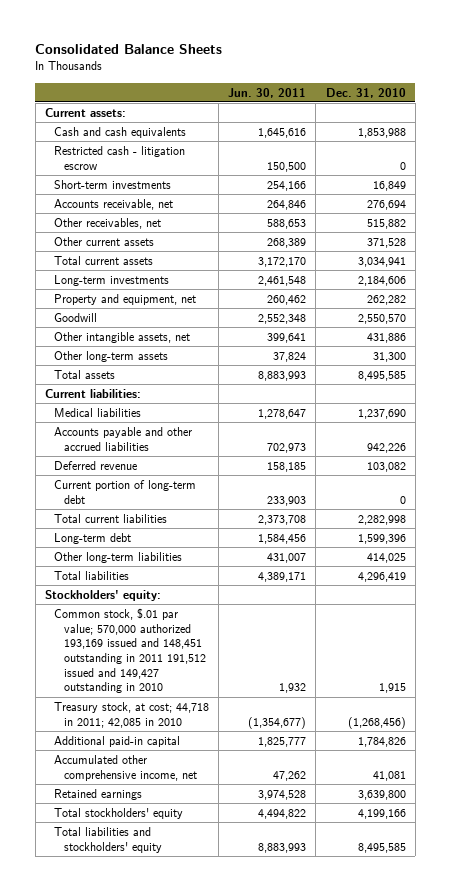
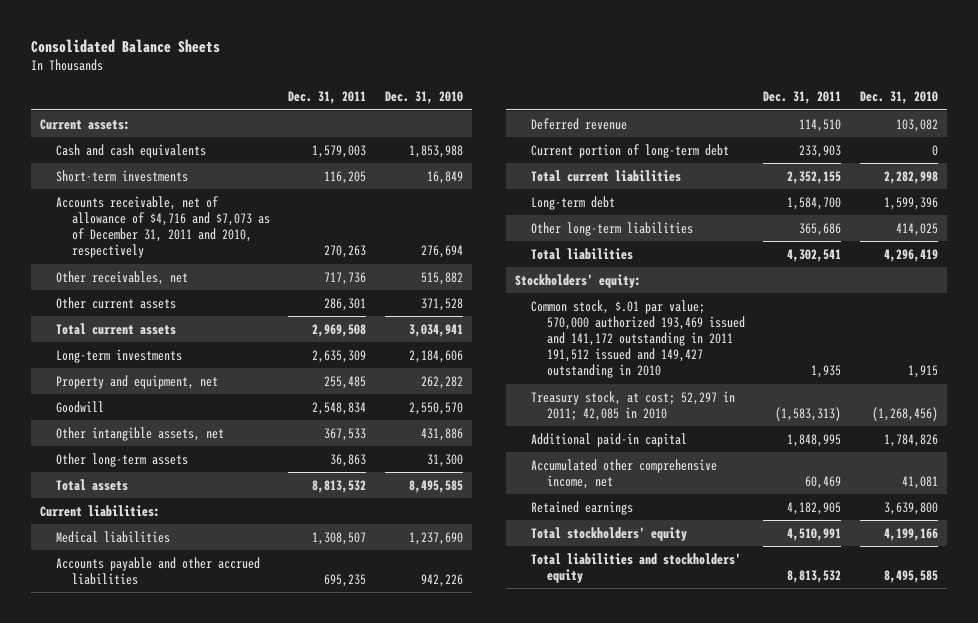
[228,87,307,98] Jun. 30, 2011 -> none
none -> [288,91,367,105] Dec. 31, 2011
[54,145,186,170] Restricted cash - litigation escrow -> none
[54,198,174,210] Accounts receivable, net -> [56,195,270,259] Accounts receivable, net of allowance of $4,716 and $7,073 as of December 31, 2011 and 2010, respectively
[54,607,207,694] Common stock, $.01 par value; 570,000 authorized 193,169 issued and 148,451 outstanding in 2011 191,512 issued and 149,427 outstanding in 2010 -> [530,299,745,379] Common stock, $.01 par value; 570,000 authorized 193,469 issued and 141,172 outstanding in 2011 191,512 issued and 149,427 outstanding in 2010
[54,701,210,728] Treasury stock, at cost; 44,718 in 2011; 42,085 in 2010 -> [530,390,735,421] Treasury stock, at cost; 52,297 in 2011; 42,085 in 2010

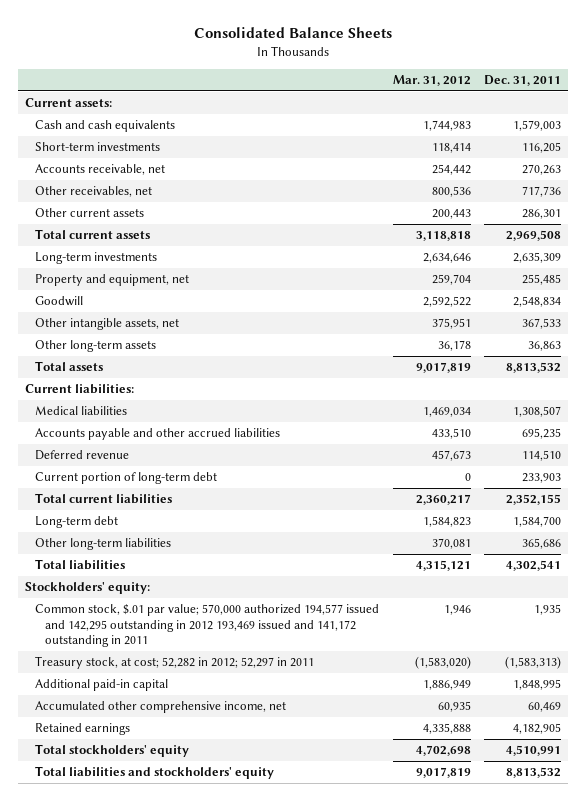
[384,91,463,105] Dec. 31, 2010 -> none
none -> [392,74,471,86] Mar. 31, 2012
[56,195,270,259] Accounts receivable, net of allowance of $4,716 and $7,073 as of December 31, 2011 and 2010, respectively -> [34,164,165,176] Accounts receivable, net
[530,299,745,379] Common stock, $.01 par value; 570,000 authorized 193,469 issued and 141,172 outstanding in 2011 191,512 issued and 149,427 outstanding in 2010 -> [34,604,379,648] Common stock, $.01 par value; 570,000 authorized 194,577 issued and 142,295 outstanding in 2012 193,469 issued and 141,172 outstanding in 2011
[530,390,735,421] Treasury stock, at cost; 52,297 in 2011; 42,085 in 2010 -> [34,656,314,670] Treasury stock, at cost; 52,282 in 2012; 52,297 in 2011

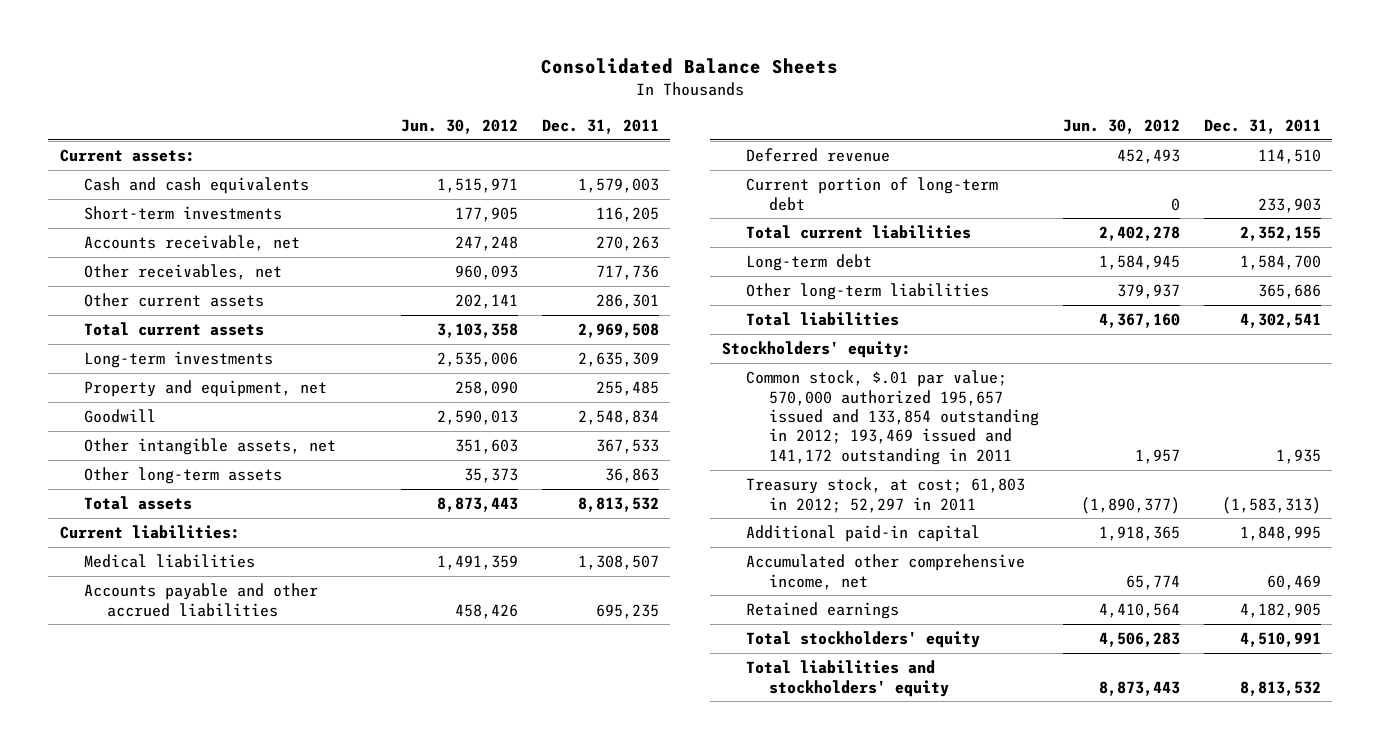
[392,74,471,86] Mar. 31, 2012 -> none
none -> [400,118,518,134] Jun. 30, 2012
[34,604,379,648] Common stock, $.01 par value; 570,000 authorized 194,577 issued and 142,295 outstanding in 2012 193,469 issued and 141,172 outstanding in 2011 -> [745,370,1040,465] Common stock, $.01 par value; 570,000 authorized 195,657 issued and 133,854 outstanding in 2012; 193,469 issued and 141,172 outstanding in 2011
[34,656,314,670] Treasury stock, at cost; 52,282 in 2012; 52,297 in 2011 -> [745,477,1025,513] Treasury stock, at cost; 61,803 in 2012; 52,297 in 2011

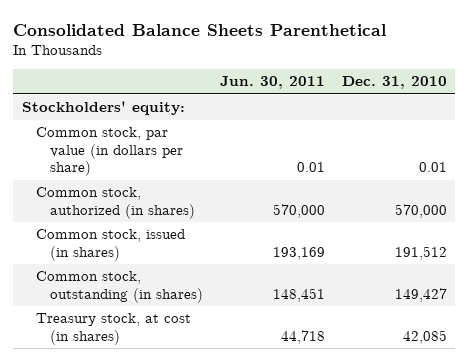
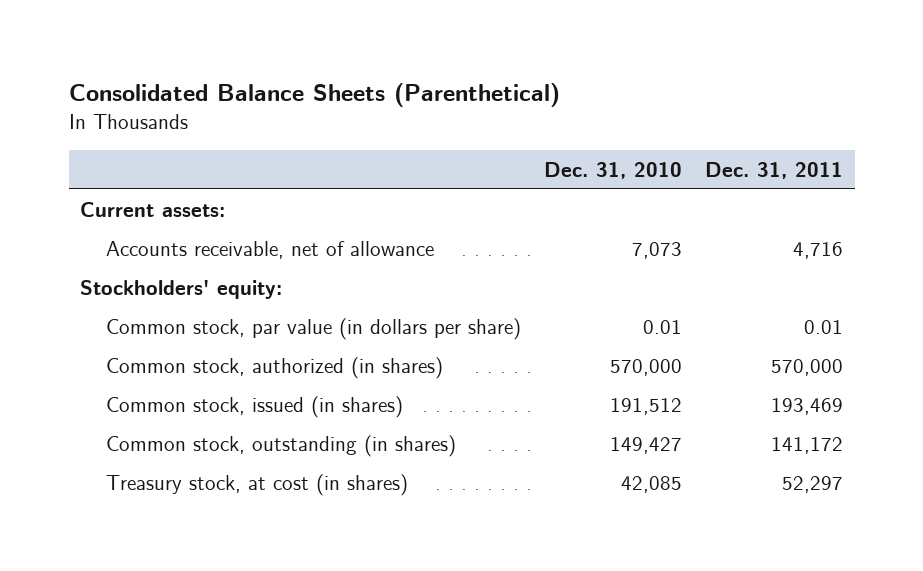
[13,23,387,36] Consolidated Balance Sheets Parenthetical -> [68,83,560,108] Consolidated Balance Sheets (Parenthetical)
[219,76,325,90] Jun. 30, 2011 -> none
none -> [705,161,844,179] Dec. 31, 2011
none -> [80,201,226,217] Current assets:
none -> [105,240,434,259] Accounts receivable, net of allowance

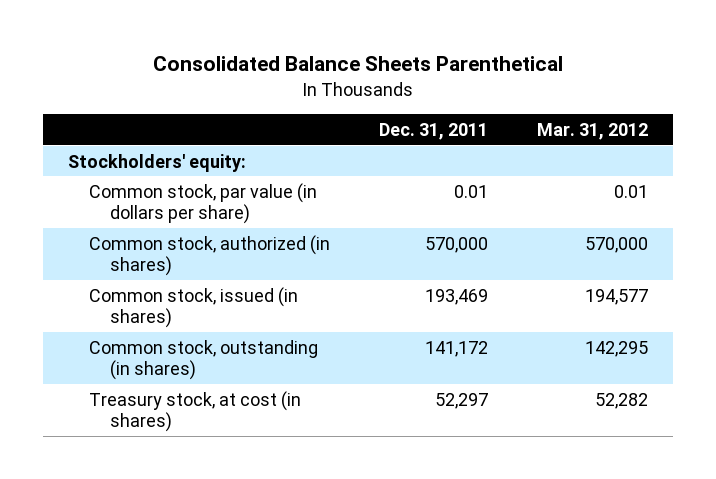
[68,83,560,108] Consolidated Balance Sheets (Parenthetical) -> [152,56,563,72] Consolidated Balance Sheets Parenthetical
[544,161,683,179] Dec. 31, 2010 -> none
none -> [537,123,649,141] Mar. 31, 2012
[80,201,226,217] Current assets: -> none
[105,240,434,259] Accounts receivable, net of allowance -> none

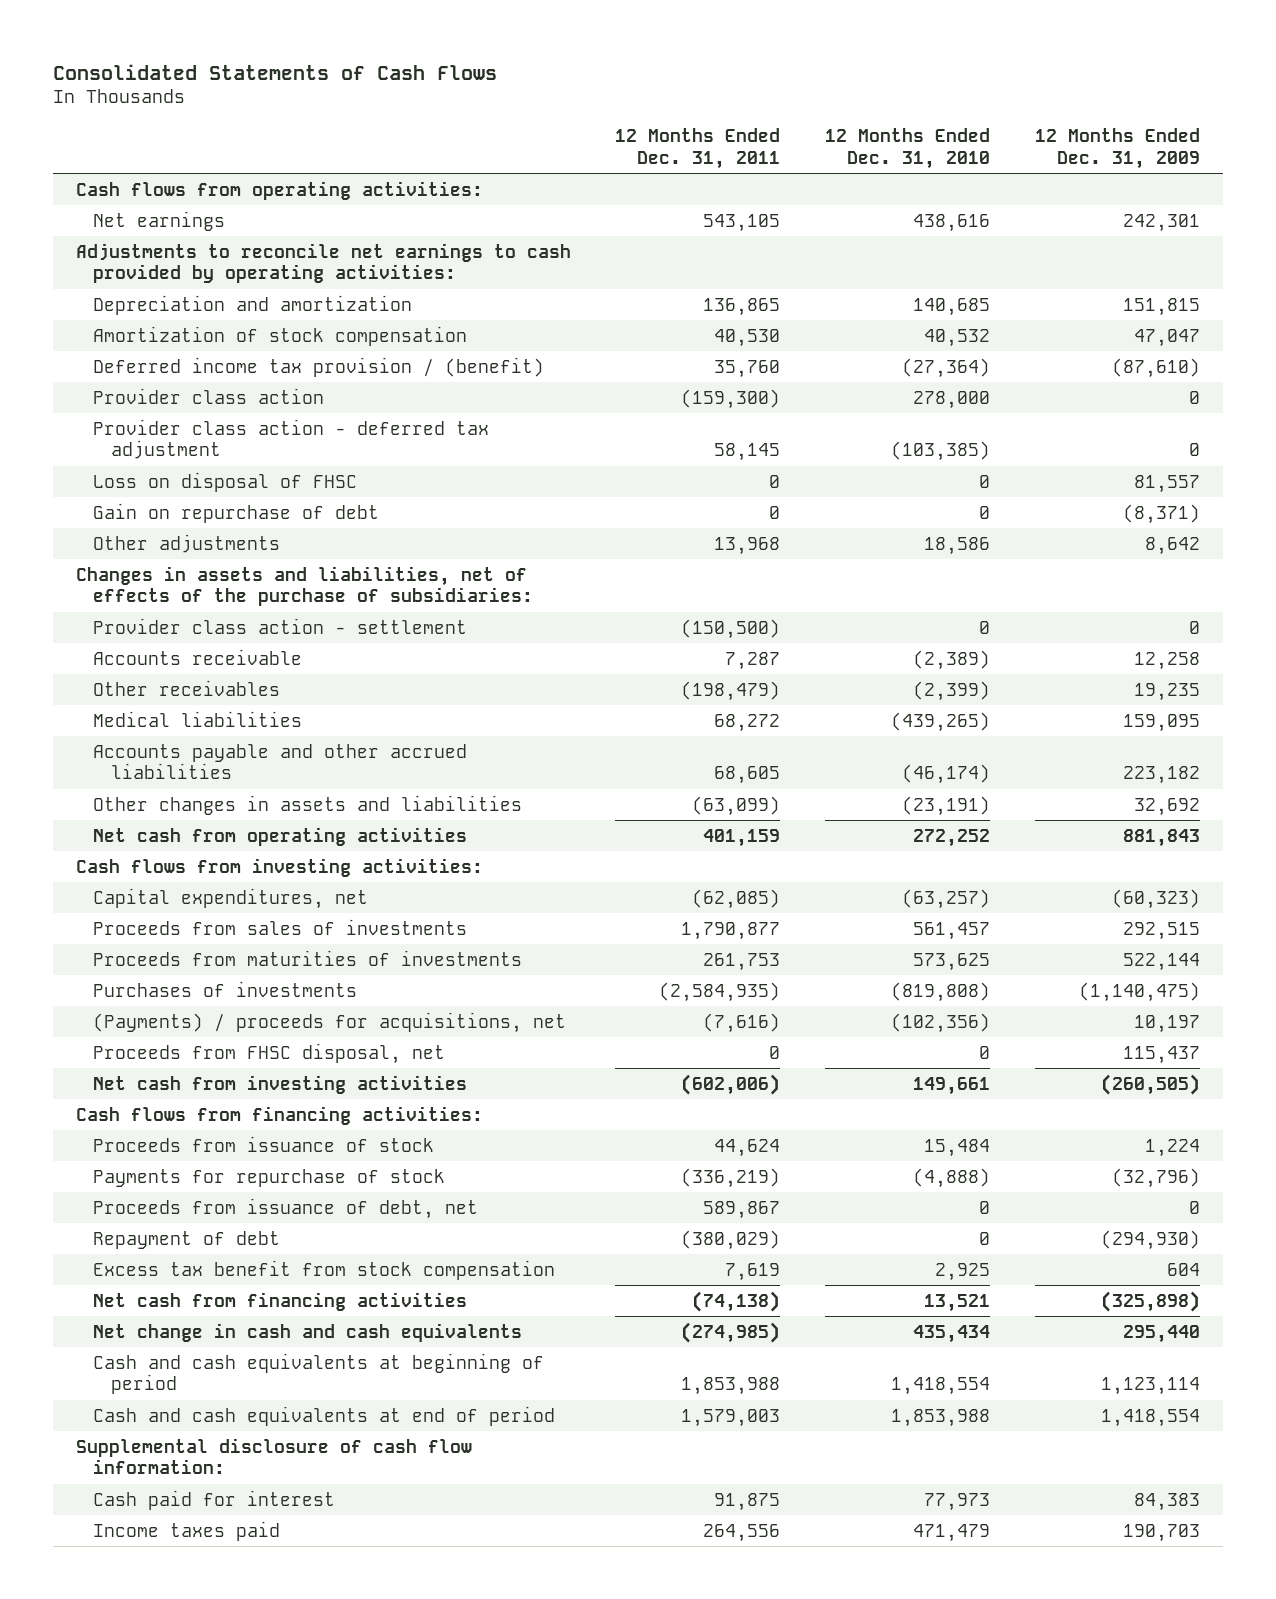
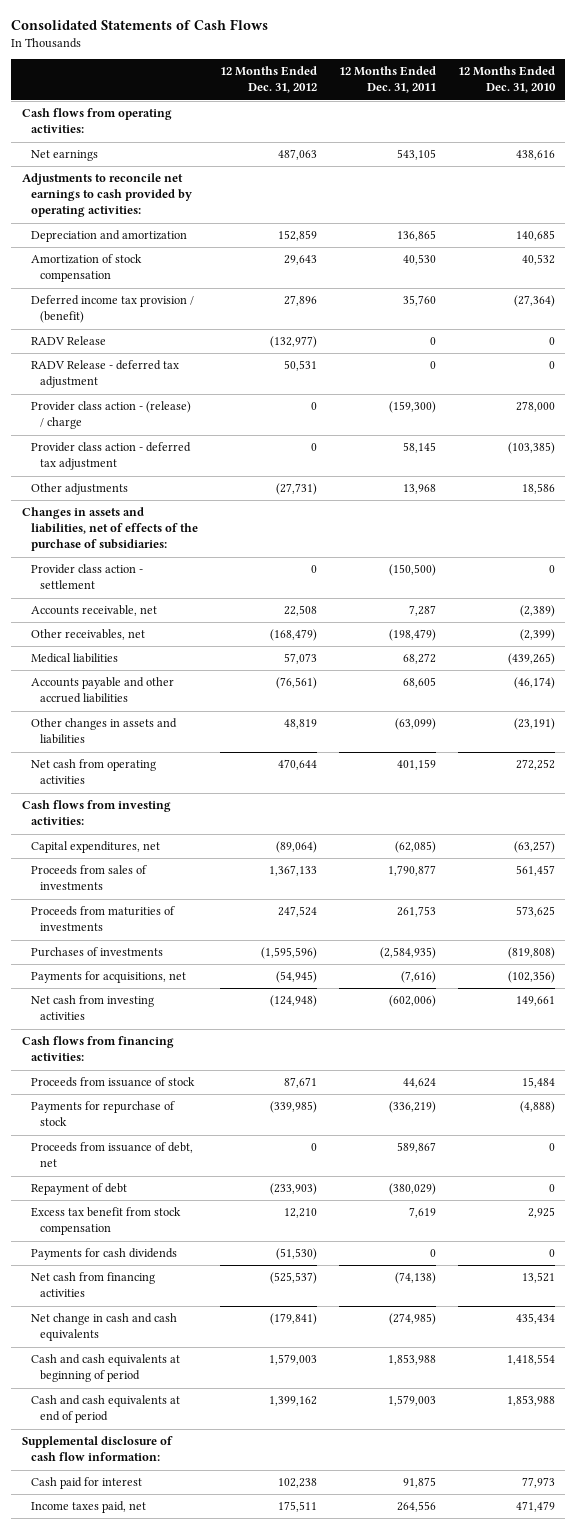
[1035,128,1201,169] 12 Months Ended Dec. 31, 2009 -> none
none -> [219,66,317,94] 12 Months Ended Dec. 31, 2012
none -> [30,336,106,346] RADV Release
none -> [30,360,179,389] RADV Release - deferred tax adjustment
[93,387,325,404] Provider class action -> [30,401,191,430] Provider class action - (release) / charge
[93,471,358,492] Loss on disposal of FHSC -> none
[93,502,380,523] Gain on repurchase of debt -> none
[93,648,303,665] Accounts receivable -> [30,605,157,617] Accounts receivable, net
[93,679,281,696] Other receivables -> [30,629,145,641] Other receivables, net
[93,1042,446,1064] Proceeds from FHSC disposal, net -> none
[93,1011,567,1033] (Payments) / proceeds for acquisitions, net -> [30,971,186,984] Payments for acquisitions, net
none -> [30,1248,177,1261] Payments for cash dividends
[93,1520,281,1541] Income taxes paid -> [30,1501,146,1514] Income taxes paid, net

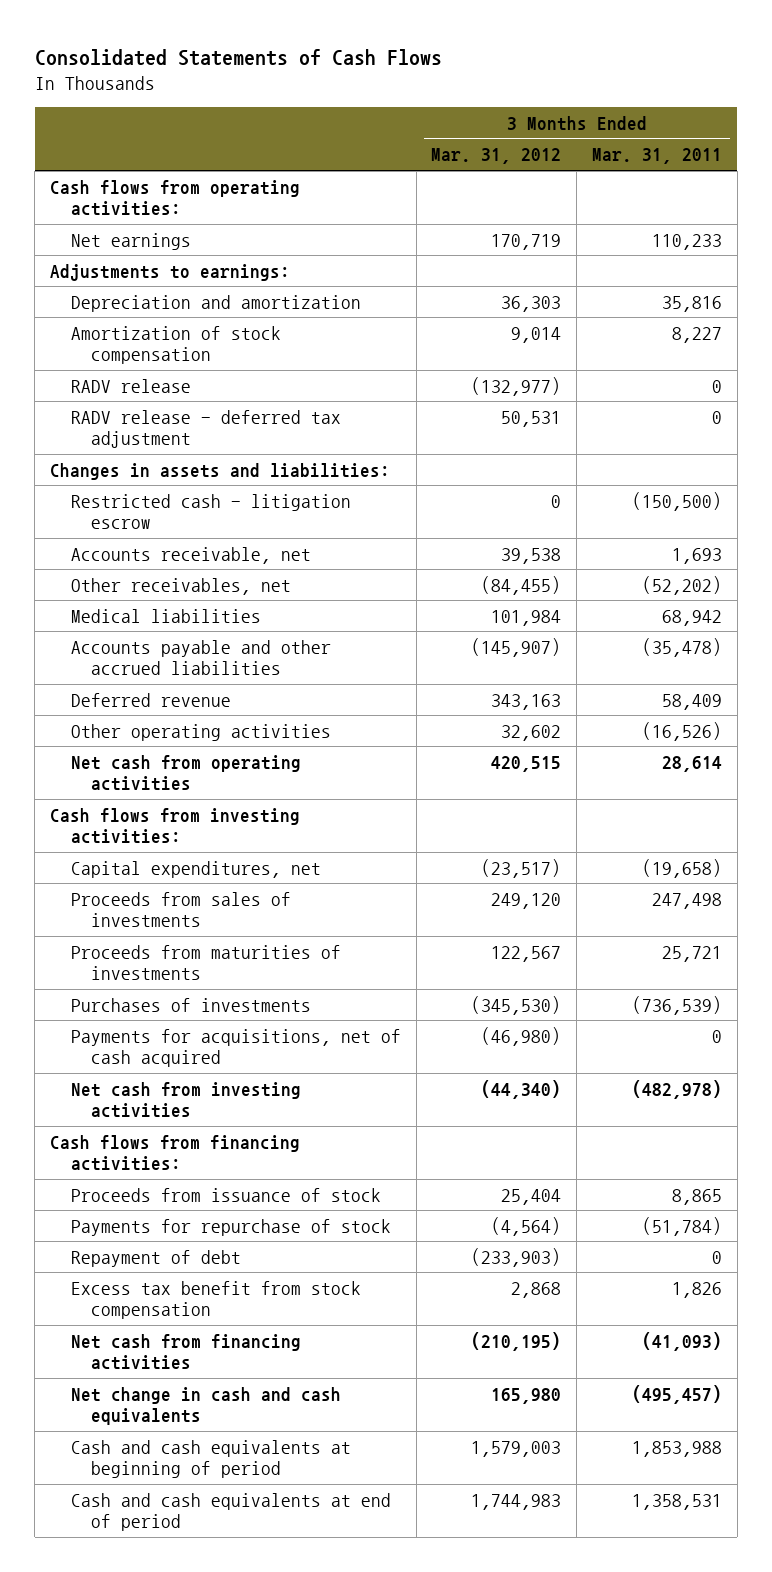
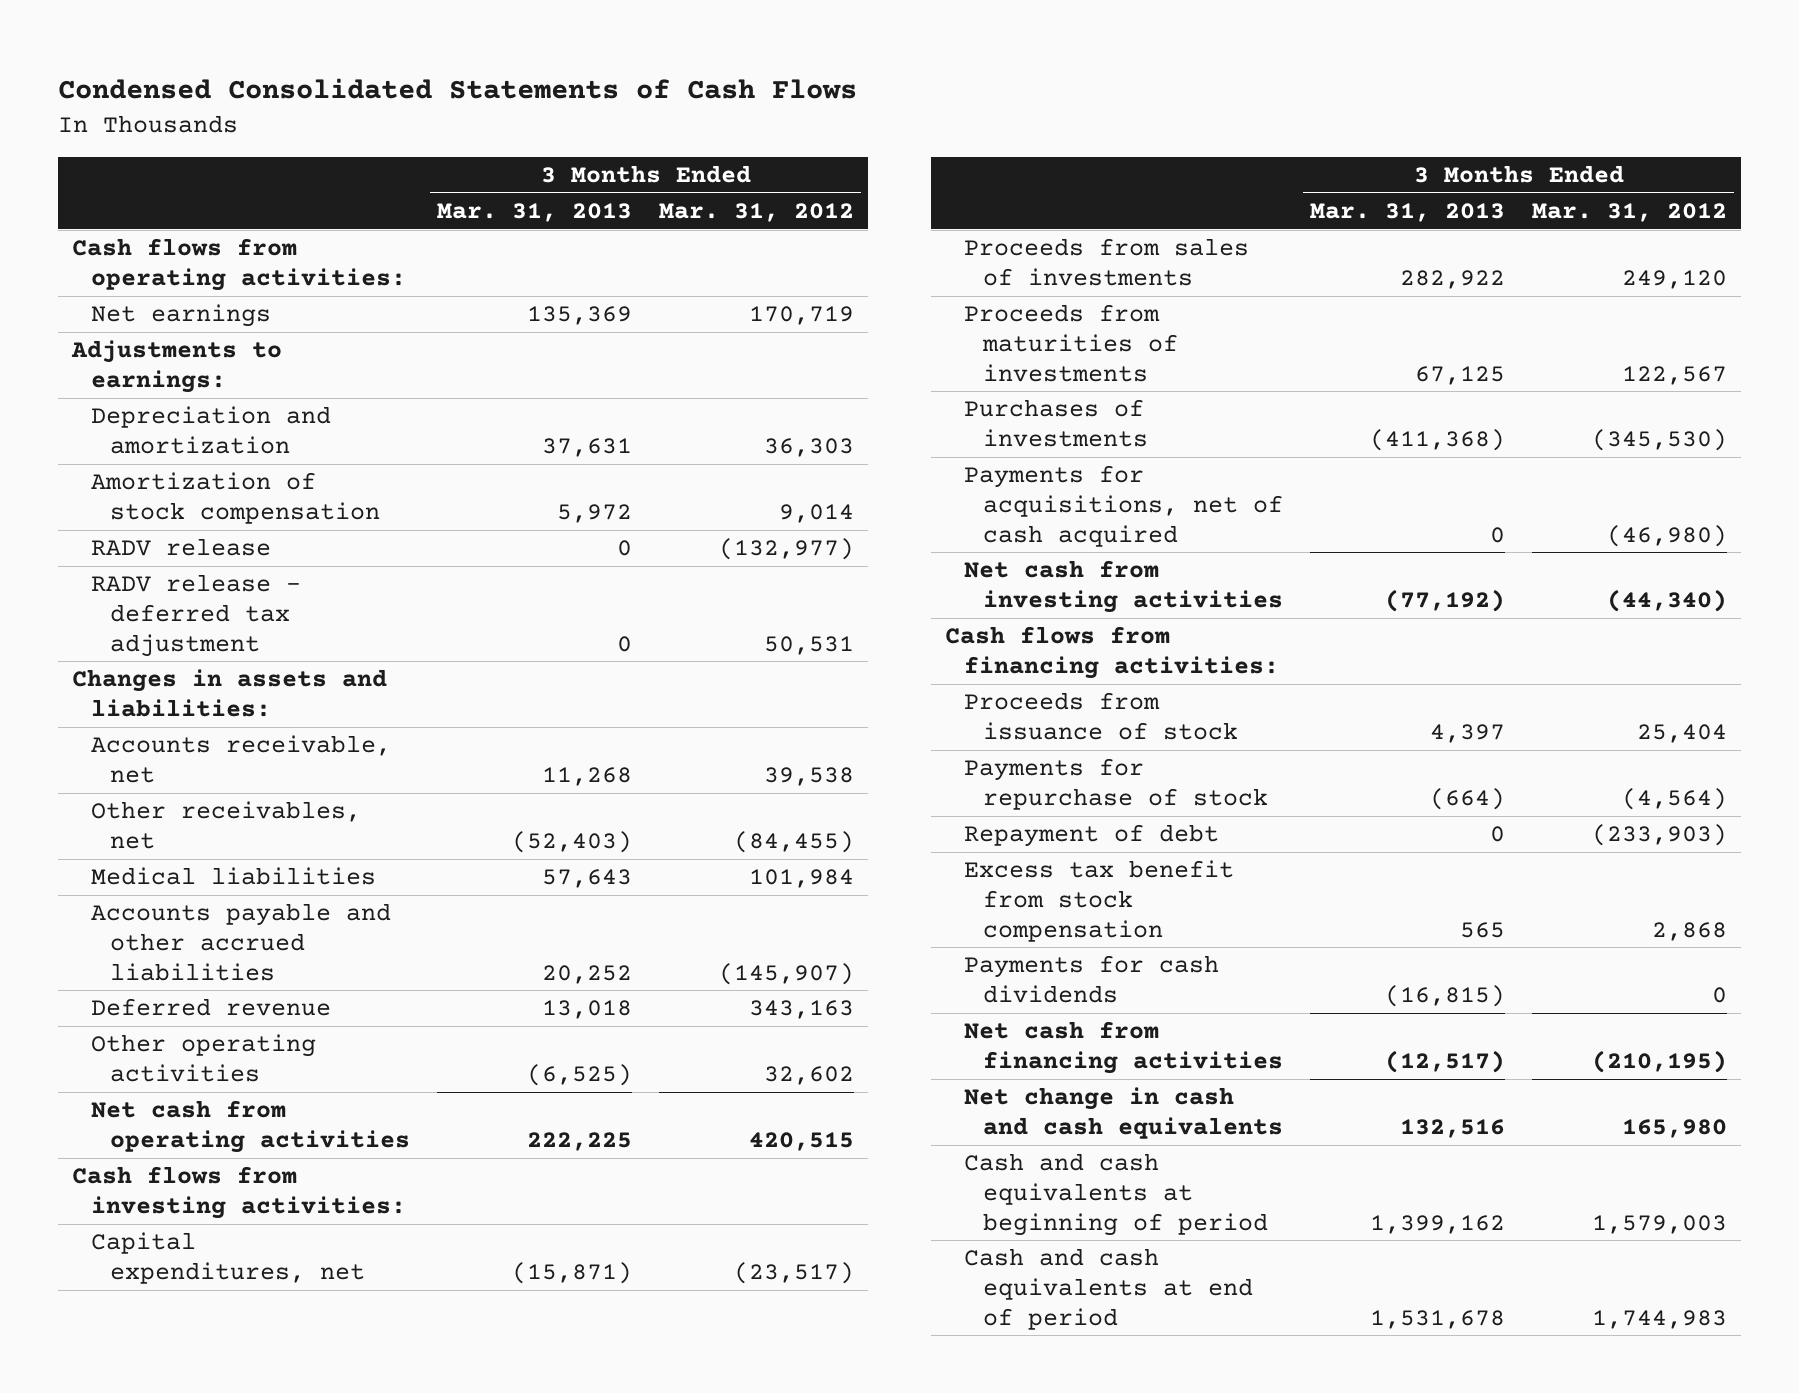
[34,48,442,66] Consolidated Statements of Cash Flows -> [58,77,858,99] Condensed Consolidated Statements of Cash Flows
[592,148,723,165] Mar. 31, 2011 -> none
none -> [437,203,633,223] Mar. 31, 2013
[70,493,351,530] Restricted cash - litigation escrow -> none
none -> [963,955,1219,1003] Payments for cash dividends

